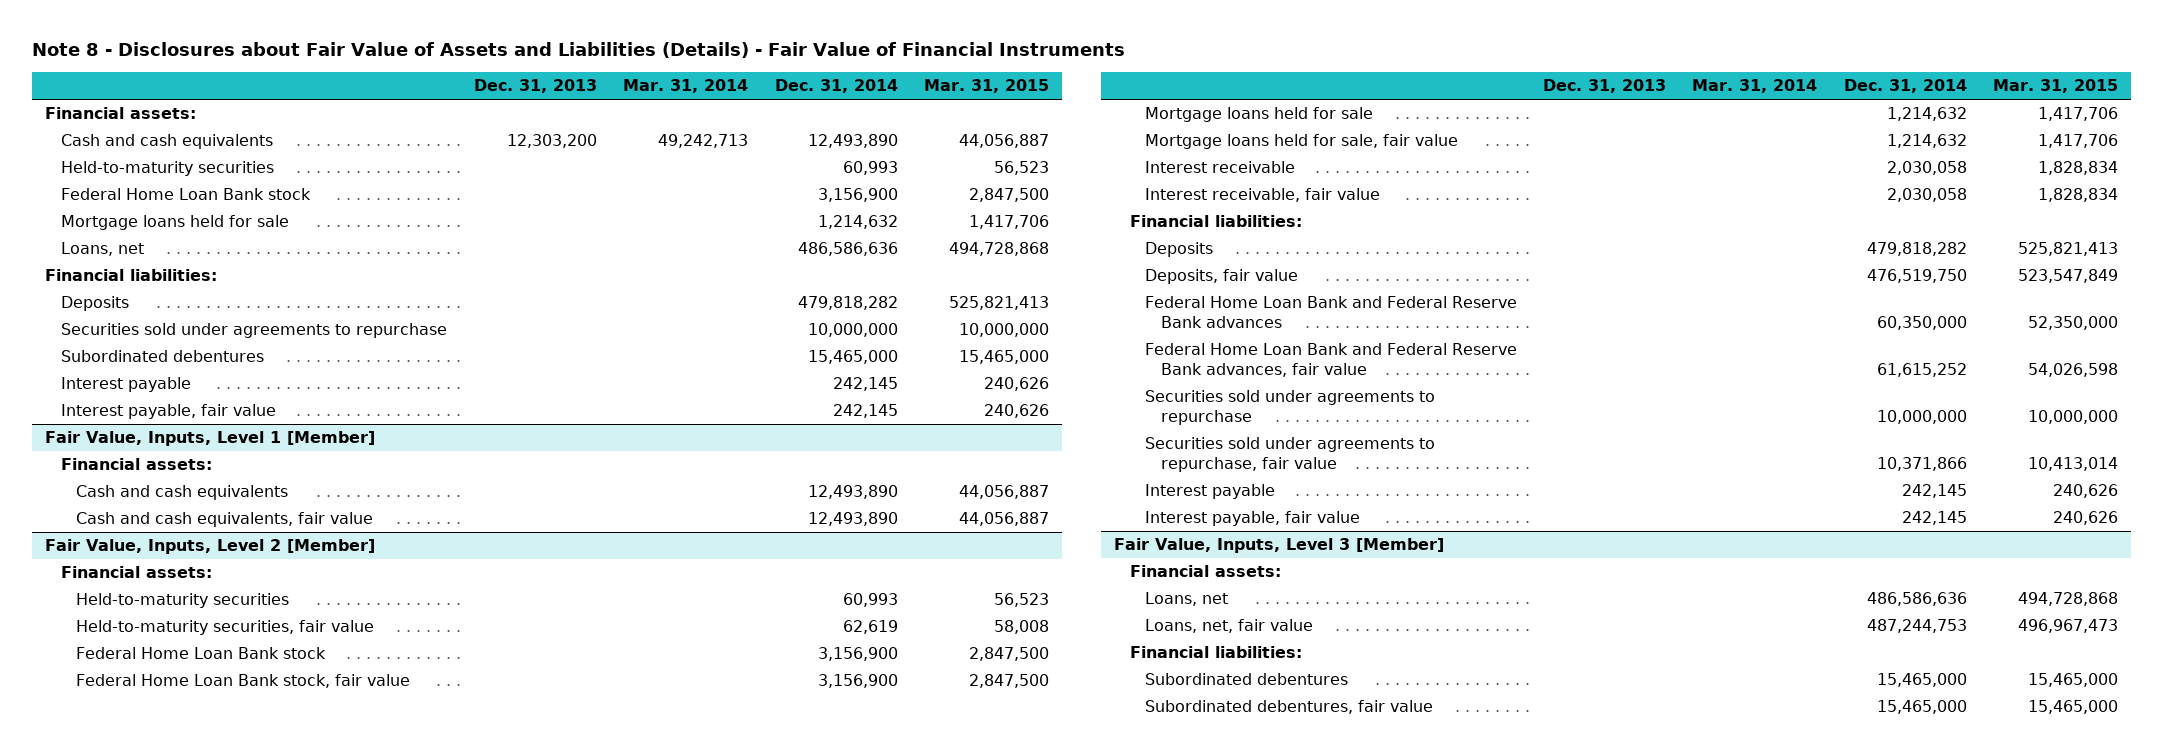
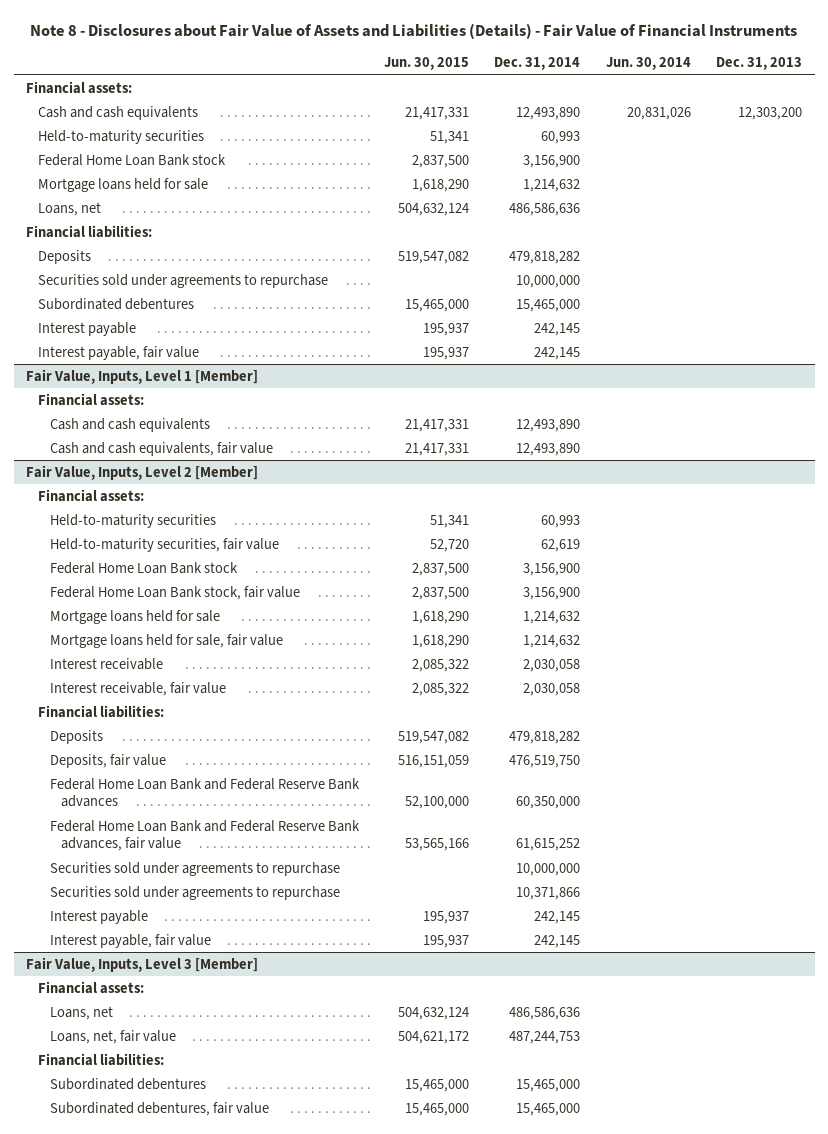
[623,79,749,94] Mar. 31, 2014 -> none
[923,79,1049,94] Mar. 31, 2015 -> none
none -> [384,57,470,71] Jun. 30, 2015
none -> [605,57,691,71] Jun. 30, 2014
[1145,437,1436,473] Securities sold under agreements to repurchase, fair value -> [49,885,340,900] Securities sold under agreements to repurchase

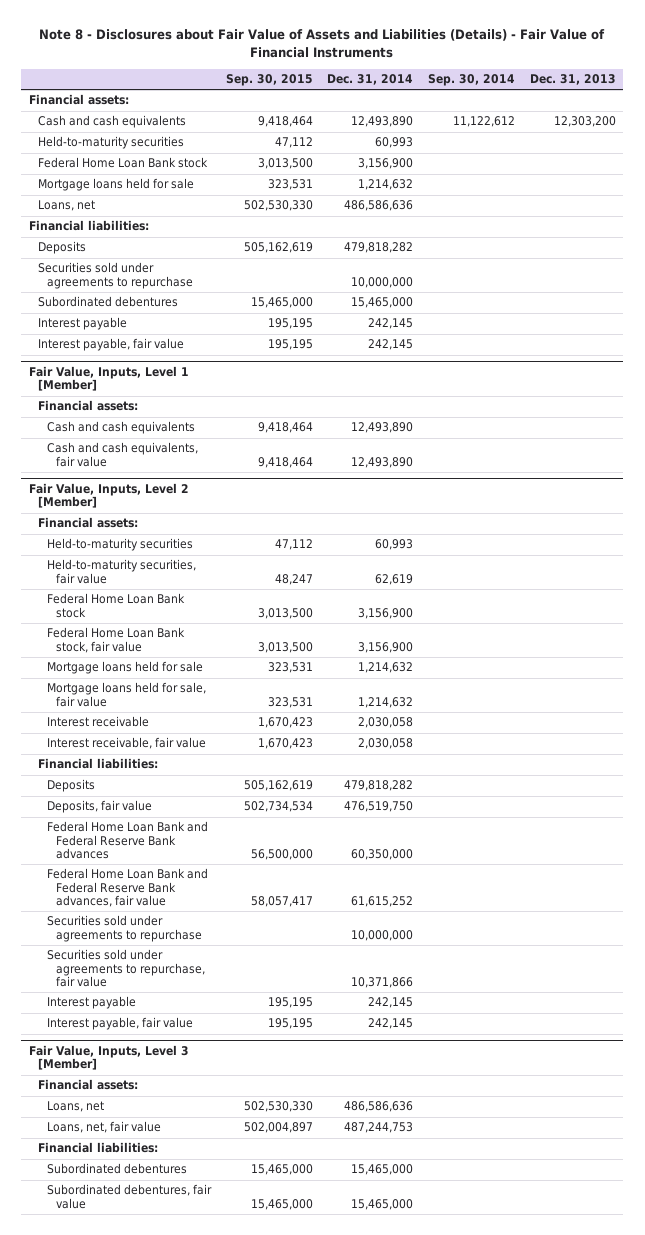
[384,57,470,71] Jun. 30, 2015 -> none
[605,57,691,71] Jun. 30, 2014 -> none
none -> [225,74,313,87] Sep. 30, 2015
none -> [428,74,516,87] Sep. 30, 2014
[49,885,340,900] Securities sold under agreements to repurchase -> [46,949,205,988] Securities sold under agreements to repurchase, fair value

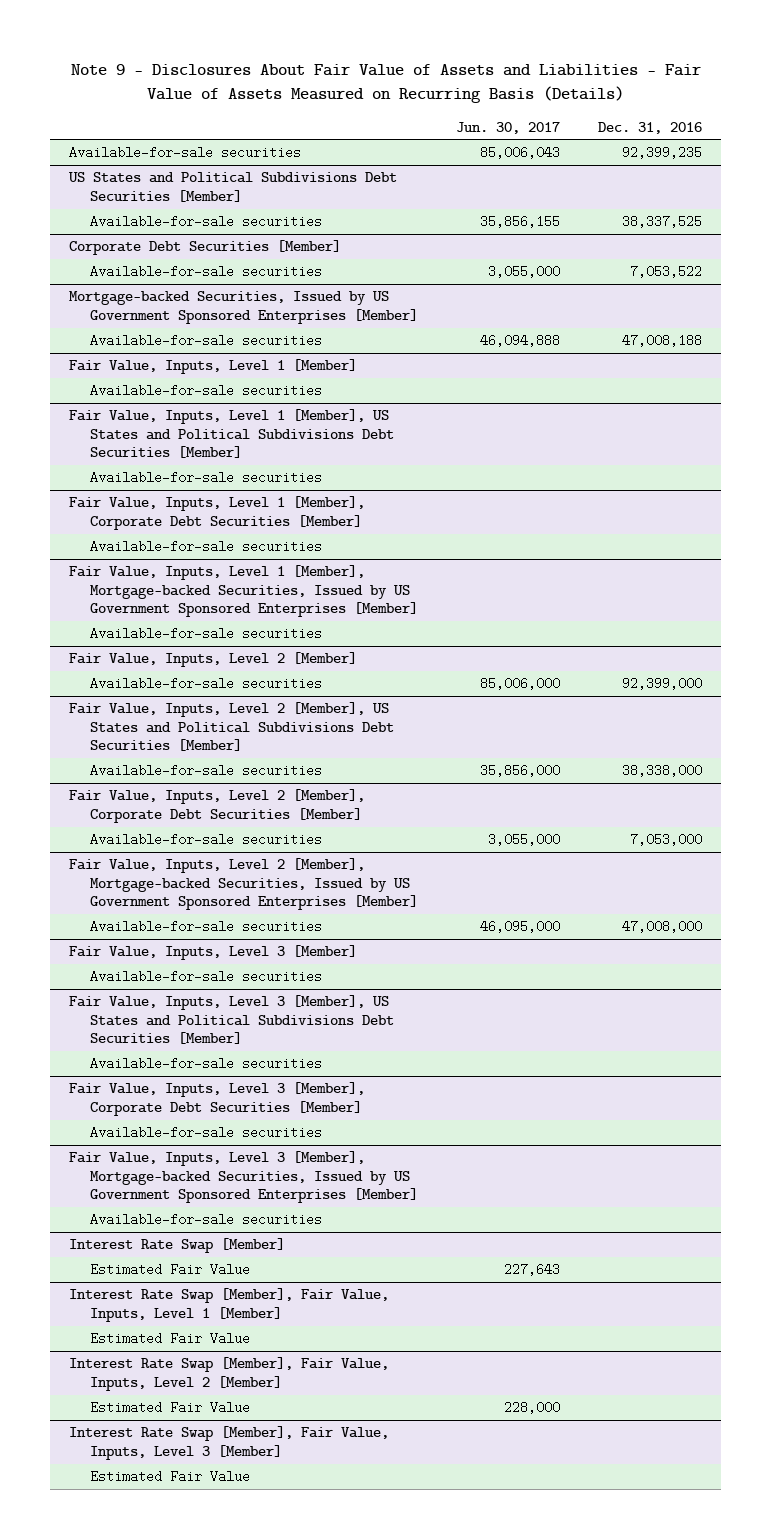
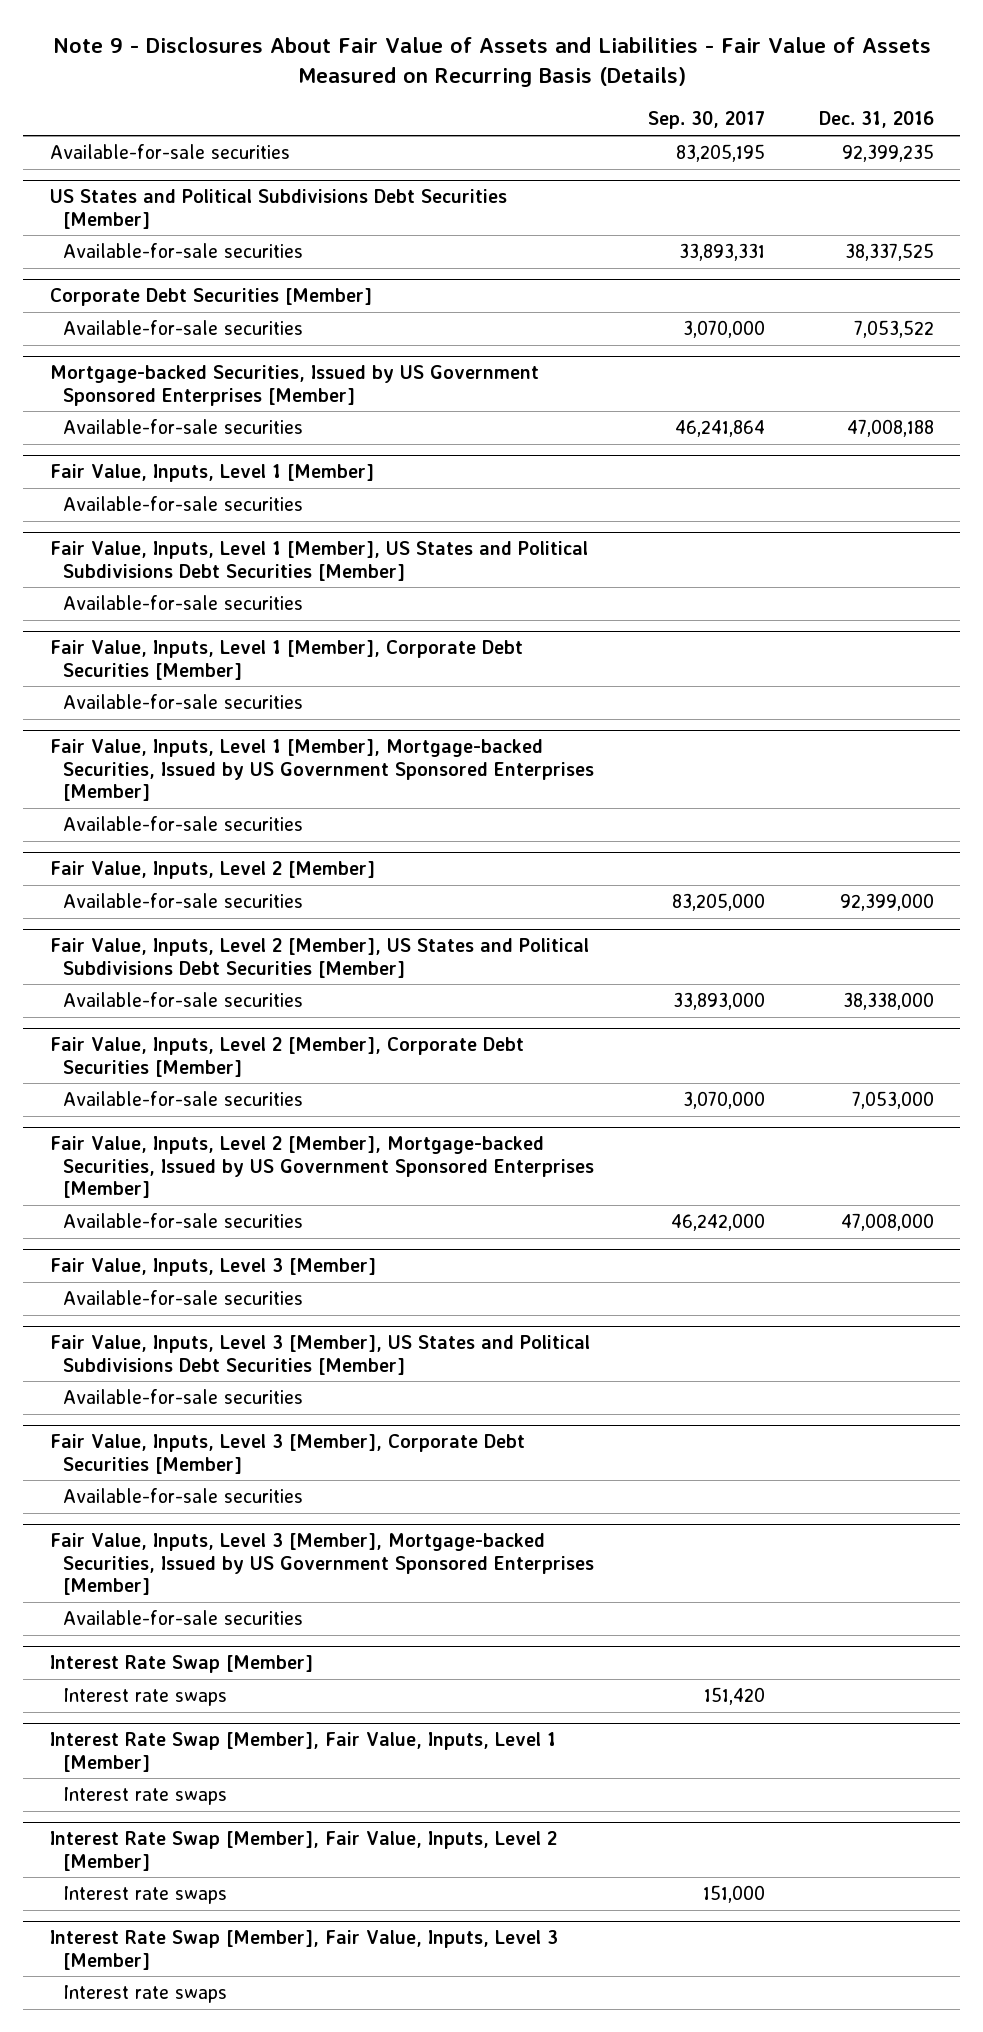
[456,121,561,134] Jun. 30, 2017 -> none
none -> [647,111,765,130] Sep. 30, 2017
[90,1263,251,1277] Estimated Fair Value -> [63,1687,228,1706] Interest rate swaps
[90,1332,251,1346] Estimated Fair Value -> [63,1786,228,1805] Interest rate swaps
[90,1401,251,1415] Estimated Fair Value -> [63,1885,228,1904] Interest rate swaps
[90,1470,251,1484] Estimated Fair Value -> [63,1984,228,2003] Interest rate swaps

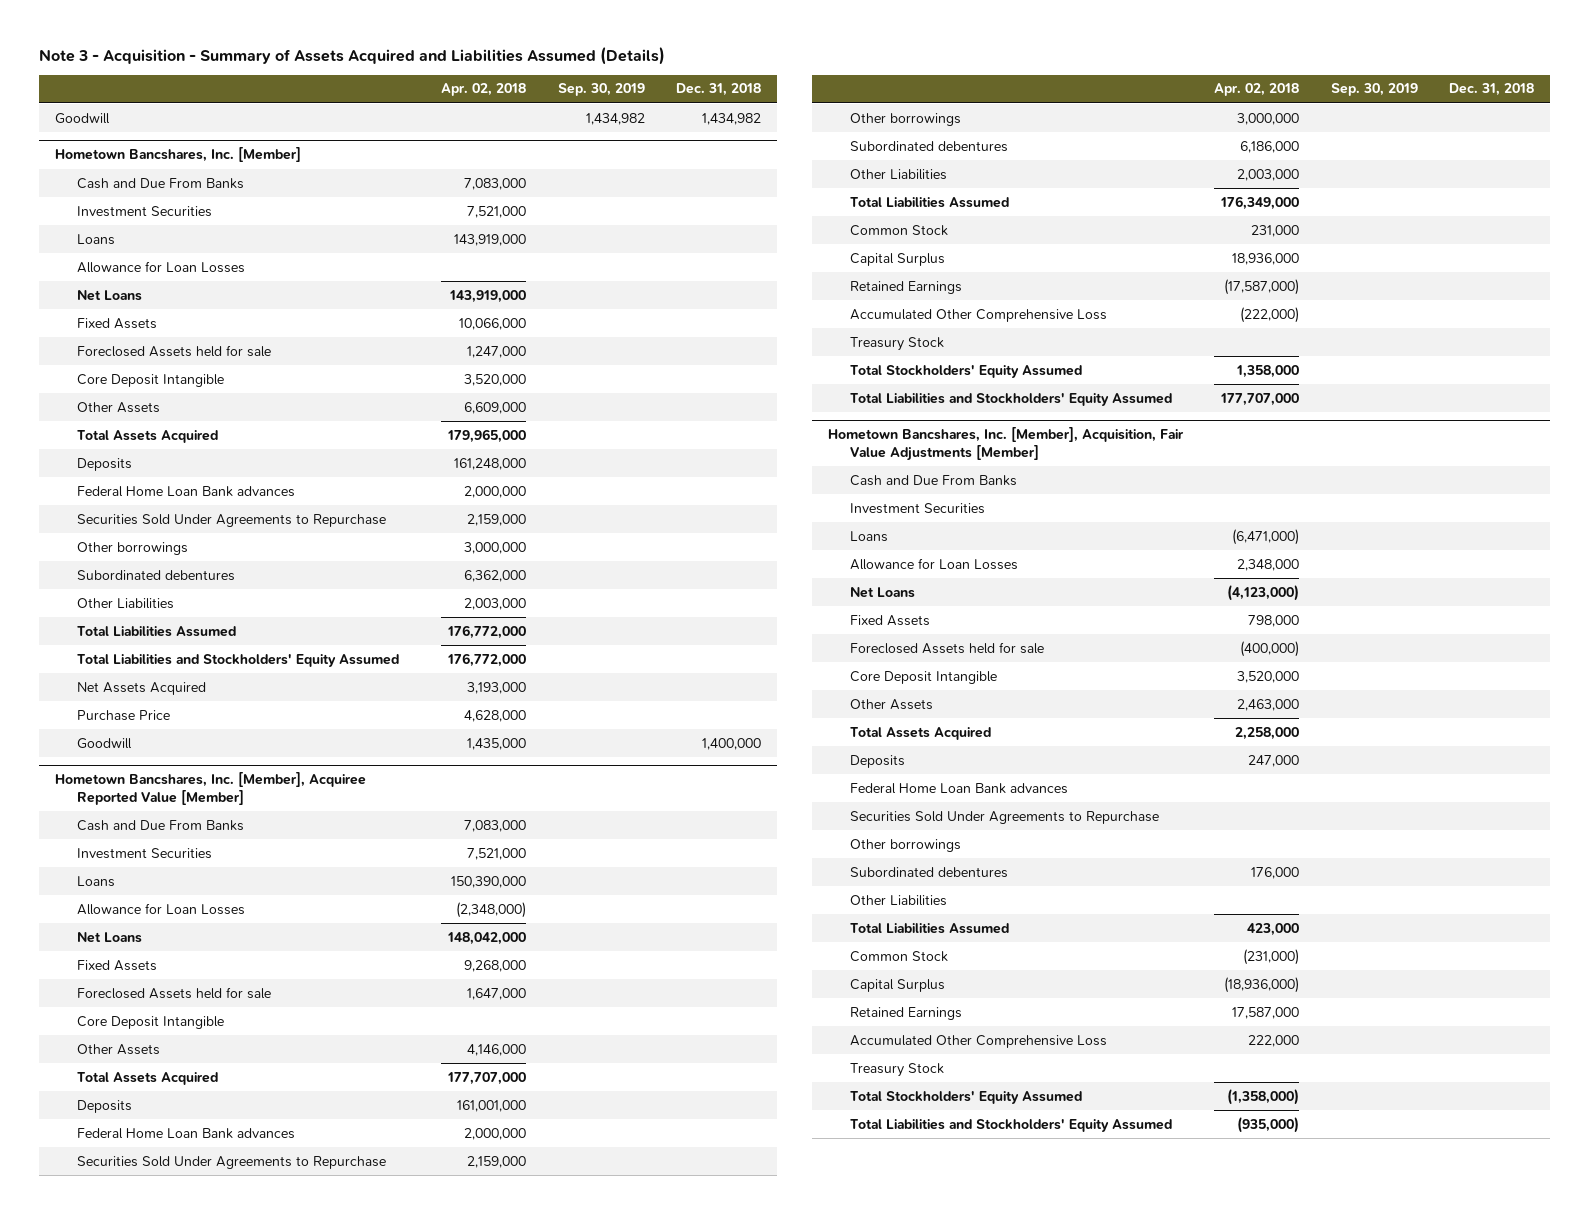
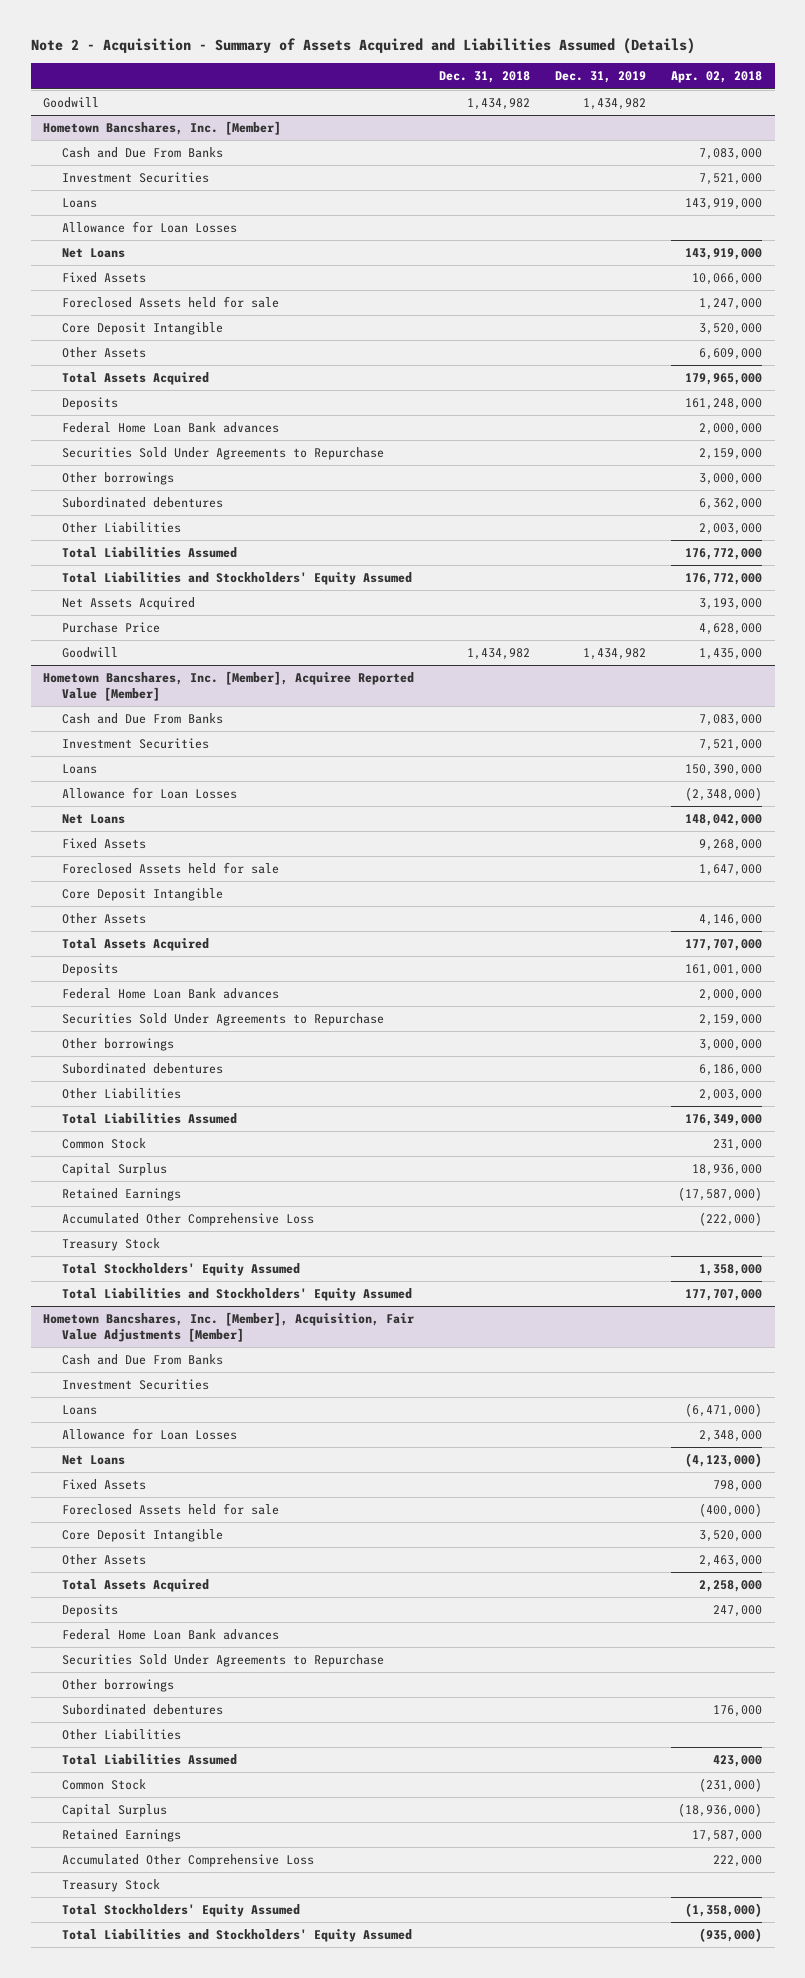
[38,46,665,65] Note 3 - Acquisition - Summary of Assets Acquired and Liabilities Assumed (Details) -> [30,38,695,55] Note 2 - Acquisition - Summary of Assets Acquired and Liabilities Assumed (Details)
[557,83,645,97] Sep. 30, 2019 -> none
none -> [555,71,647,84] Dec. 31, 2019
[702,737,762,750] 1,400,000 -> [467,648,531,661] 1,434,982

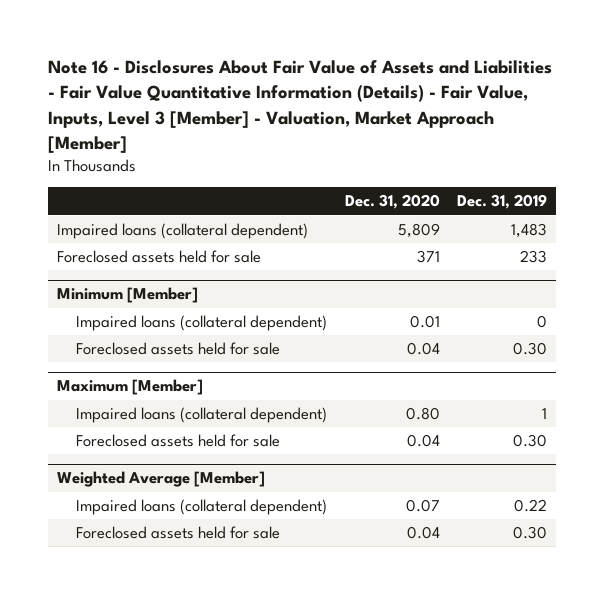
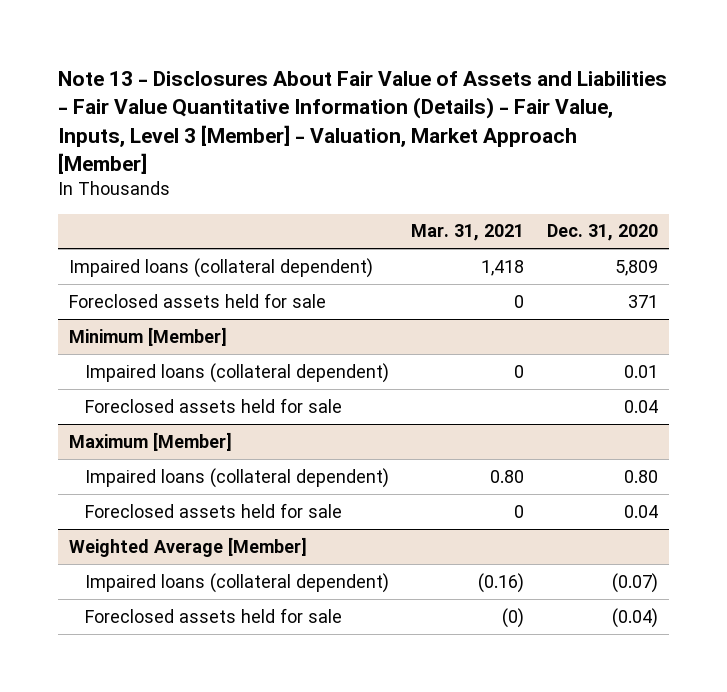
[47,60,552,153] Note 16 - Disclosures About Fair Value of Assets and Liabilities - Fair Value Quantitative Information (Details) - Fair Value, Inputs, Level 3 [Member] - Valuation, Market Approach [Member] -> [58,71,668,174] Note 13 - Disclosures About Fair Value of Assets and Liabilities - Fair Value Quantitative Information (Details) - Fair Value, Inputs, Level 3 [Member] - Valuation, Market Approach [Member]
[457,194,548,210] Dec. 31, 2019 -> none
none -> [411,224,525,242] Mar. 31, 2021
[405,499,440,513] 0.07 -> [611,572,658,593] (0.07)
[406,526,440,540] 0.04 -> [611,607,658,628] (0.04)

